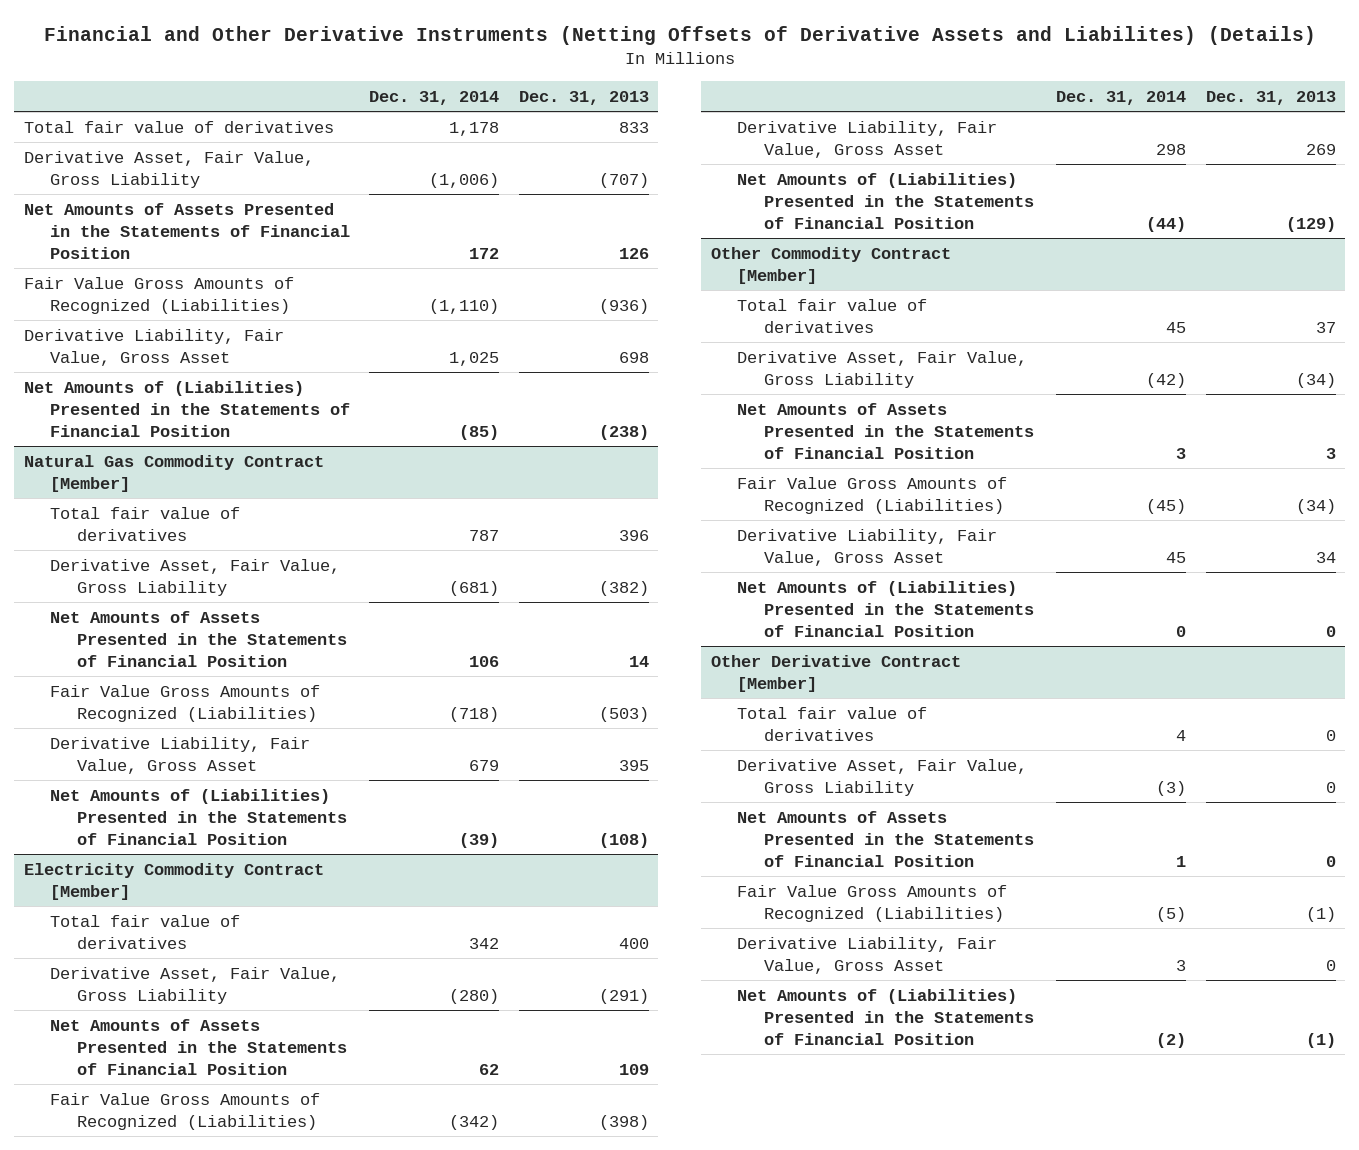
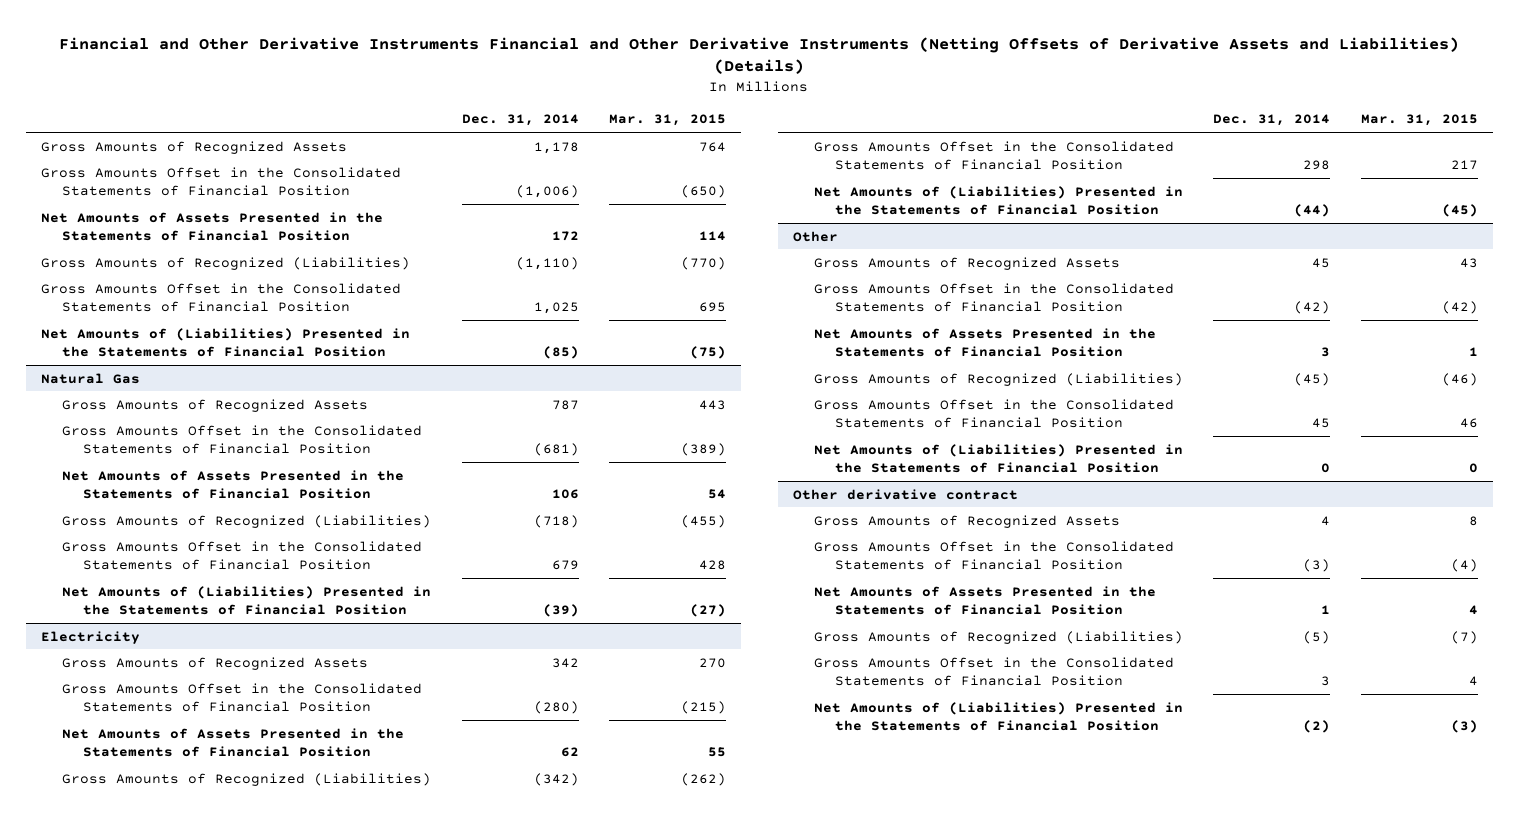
[43,25,1316,45] Financial and Other Derivative Instruments (Netting Offsets of Derivative Assets and Liabilites) (Details) -> [59,36,1460,75] Financial and Other Derivative Instruments Financial and Other Derivative Instruments (Netting Offsets of Derivative Assets and Liabilities) (Details)
[518,90,649,105] Dec. 31, 2013 -> none
none -> [609,114,727,127] Mar. 31, 2015
[23,120,334,133] Total fair value of derivatives -> [41,140,348,154] Gross Amounts of Recognized Assets
[23,150,314,188] Derivative Asset, Fair Value, Gross Liability -> [41,166,402,196] Gross Amounts Offset in the Consolidated Statements of Financial Position
[23,276,294,314] Fair Value Gross Amounts of Recognized (Liabilities) -> [41,256,411,270] Gross Amounts of Recognized (Liabilities)
[23,328,284,366] Derivative Liability, Fair Value, Gross Asset -> [41,282,402,312] Gross Amounts Offset in the Consolidated Statements of Financial Position
[23,454,324,492] Natural Gas Commodity Contract [Member] -> [41,372,141,384] Natural Gas
[50,506,241,541] Total fair value of derivatives -> [62,398,369,412] Gross Amounts of Recognized Assets
[50,558,341,596] Derivative Asset, Fair Value, Gross Liability -> [62,424,423,454] Gross Amounts Offset in the Consolidated Statements of Financial Position
[50,684,321,722] Fair Value Gross Amounts of Recognized (Liabilities) -> [62,514,432,528] Gross Amounts of Recognized (Liabilities)
[50,736,311,774] Derivative Liability, Fair Value, Gross Asset -> [62,540,423,570] Gross Amounts Offset in the Consolidated Statements of Financial Position
[23,862,324,900] Electricity Commodity Contract [Member] -> [41,630,141,644] Electricity
[50,914,241,949] Total fair value of derivatives -> [62,656,369,670] Gross Amounts of Recognized Assets
[50,966,341,1004] Derivative Asset, Fair Value, Gross Liability -> [62,682,423,712] Gross Amounts Offset in the Consolidated Statements of Financial Position
[50,1092,321,1130] Fair Value Gross Amounts of Recognized (Liabilities) -> [62,772,432,786] Gross Amounts of Recognized (Liabilities)
[737,120,998,158] Derivative Liability, Fair Value, Gross Asset -> [813,140,1174,170] Gross Amounts Offset in the Consolidated Statements of Financial Position
[710,246,951,284] Other Commodity Contract [Member] -> [792,230,838,242] Other
[737,298,928,333] Total fair value of derivatives -> [813,256,1120,270] Gross Amounts of Recognized Assets
[737,350,1028,388] Derivative Asset, Fair Value, Gross Liability -> [813,282,1174,312] Gross Amounts Offset in the Consolidated Statements of Financial Position
[737,476,1008,514] Fair Value Gross Amounts of Recognized (Liabilities) -> [813,372,1183,386] Gross Amounts of Recognized (Liabilities)
[737,528,998,566] Derivative Liability, Fair Value, Gross Asset -> [813,398,1174,428] Gross Amounts Offset in the Consolidated Statements of Financial Position
[710,654,961,692] Other Derivative Contract [Member] -> [792,488,1018,500] Other derivative contract
[737,706,928,741] Total fair value of derivatives -> [813,514,1120,528] Gross Amounts of Recognized Assets
[737,758,1028,796] Derivative Asset, Fair Value, Gross Liability -> [813,540,1174,570] Gross Amounts Offset in the Consolidated Statements of Financial Position
[737,884,1008,922] Fair Value Gross Amounts of Recognized (Liabilities) -> [813,630,1183,644] Gross Amounts of Recognized (Liabilities)
[737,936,998,974] Derivative Liability, Fair Value, Gross Asset -> [813,656,1174,686] Gross Amounts Offset in the Consolidated Statements of Financial Position

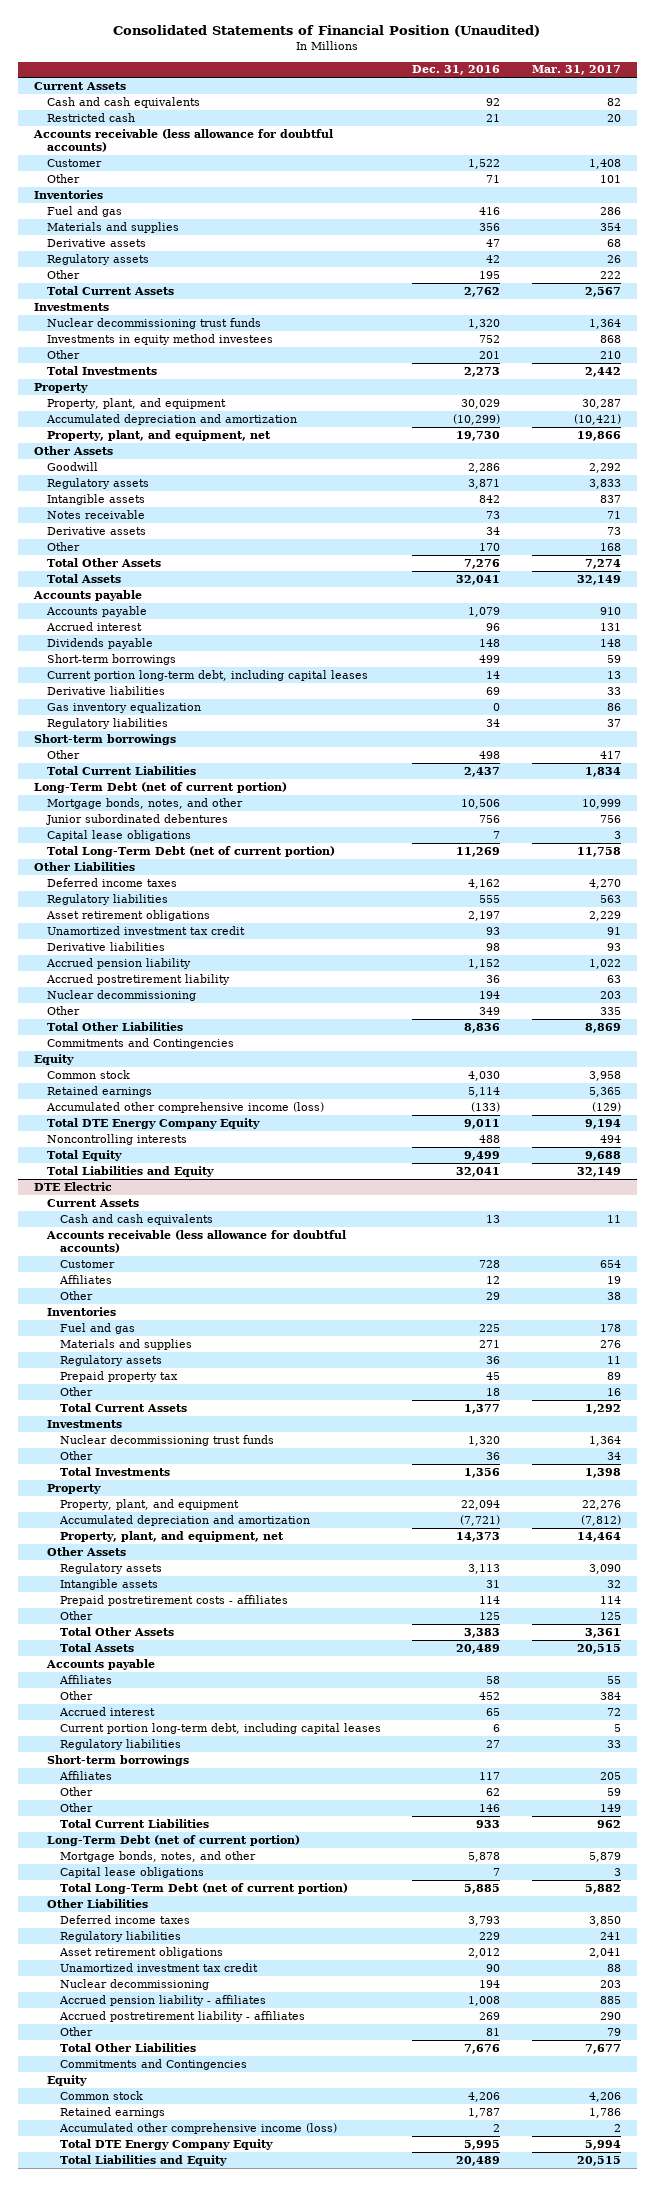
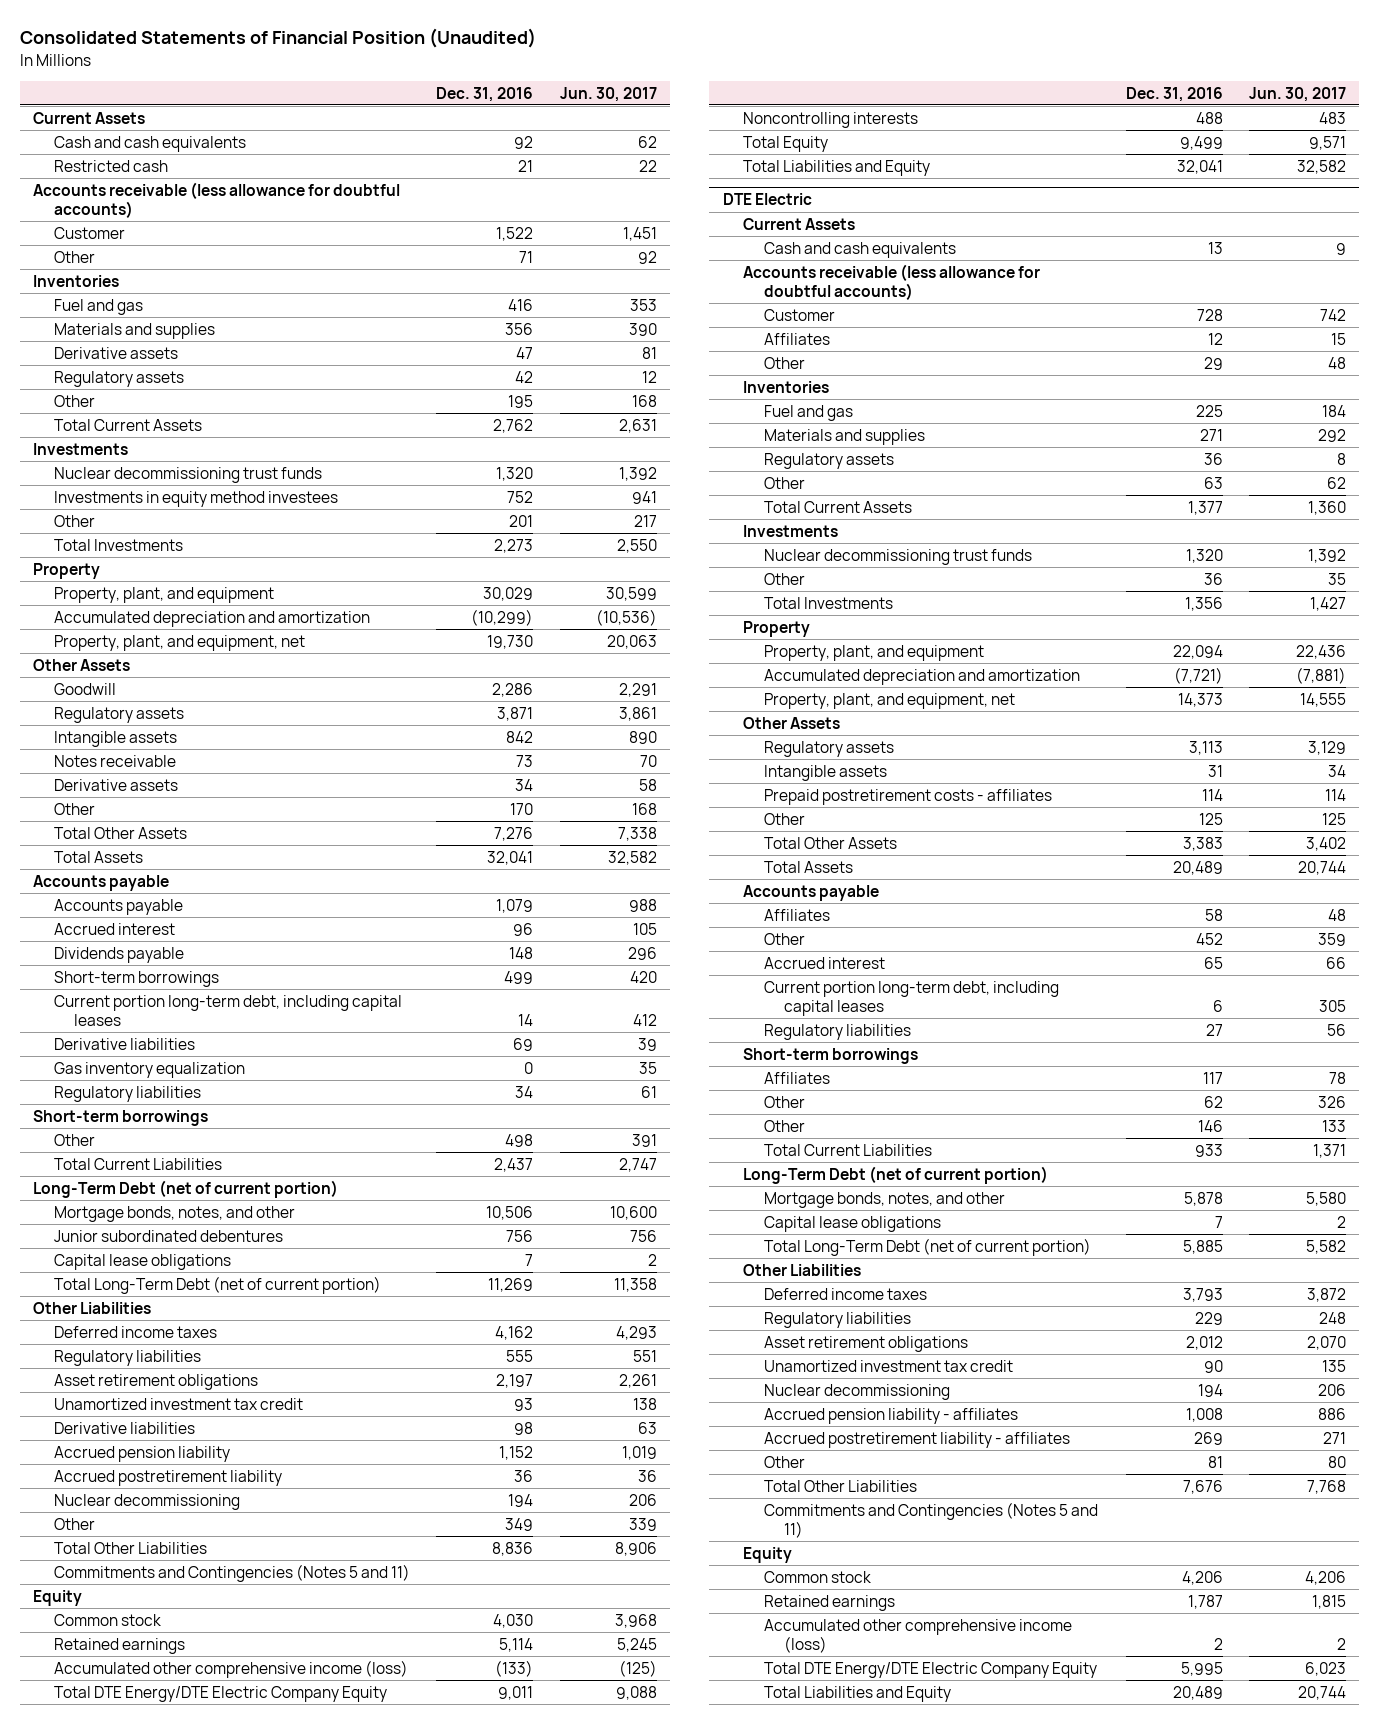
[531,65,621,76] Mar. 31, 2017 -> none
none -> [560,86,658,102] Jun. 30, 2017
[46,1037,234,1049] Commitments and Contingencies -> [53,1563,410,1582] Commitments and Contingencies (Notes 5 and 11)
[46,1117,260,1129] Total DTE Energy Company Equity -> [53,1685,387,1702] Total DTE Energy/DTE Electric Company Equity
[59,1370,178,1382] Prepaid property tax -> none
[486,1387,501,1396] 18 -> [1203,476,1223,489] 63
[59,2058,247,2070] Commitments and Contingencies -> [763,1501,1098,1539] Commitments and Contingencies (Notes 5 and 11)
[59,2138,273,2150] Total DTE Energy Company Equity -> [763,1661,1097,1678] Total DTE Energy/DTE Electric Company Equity

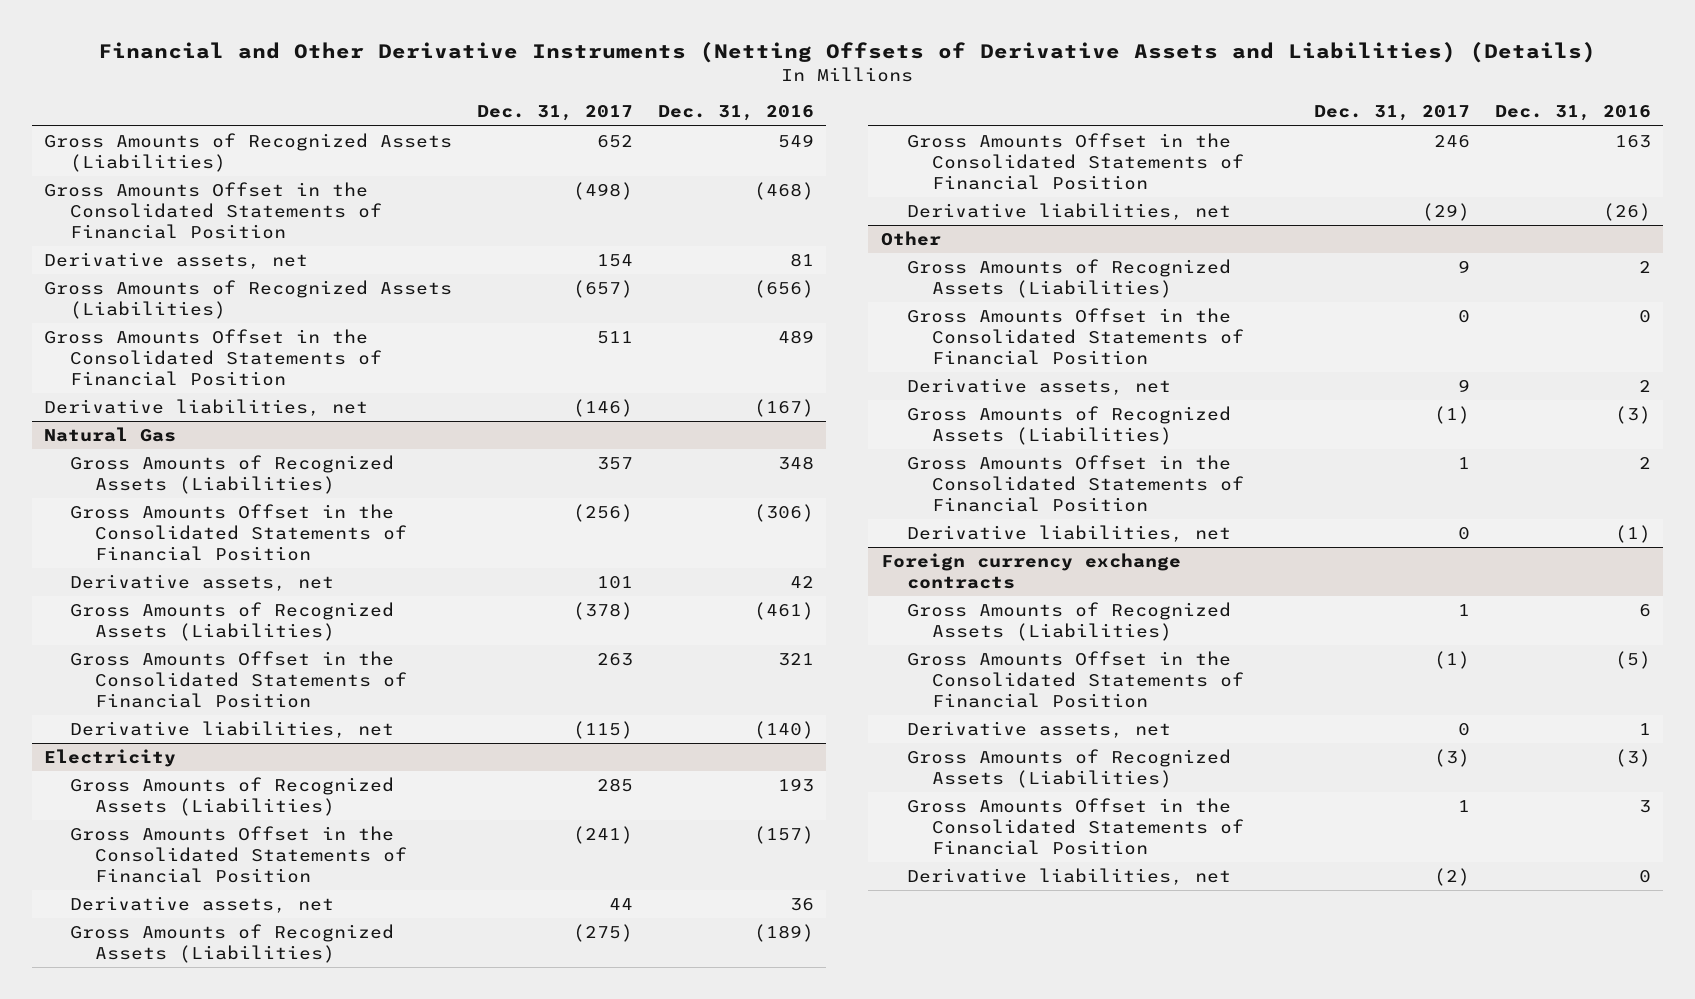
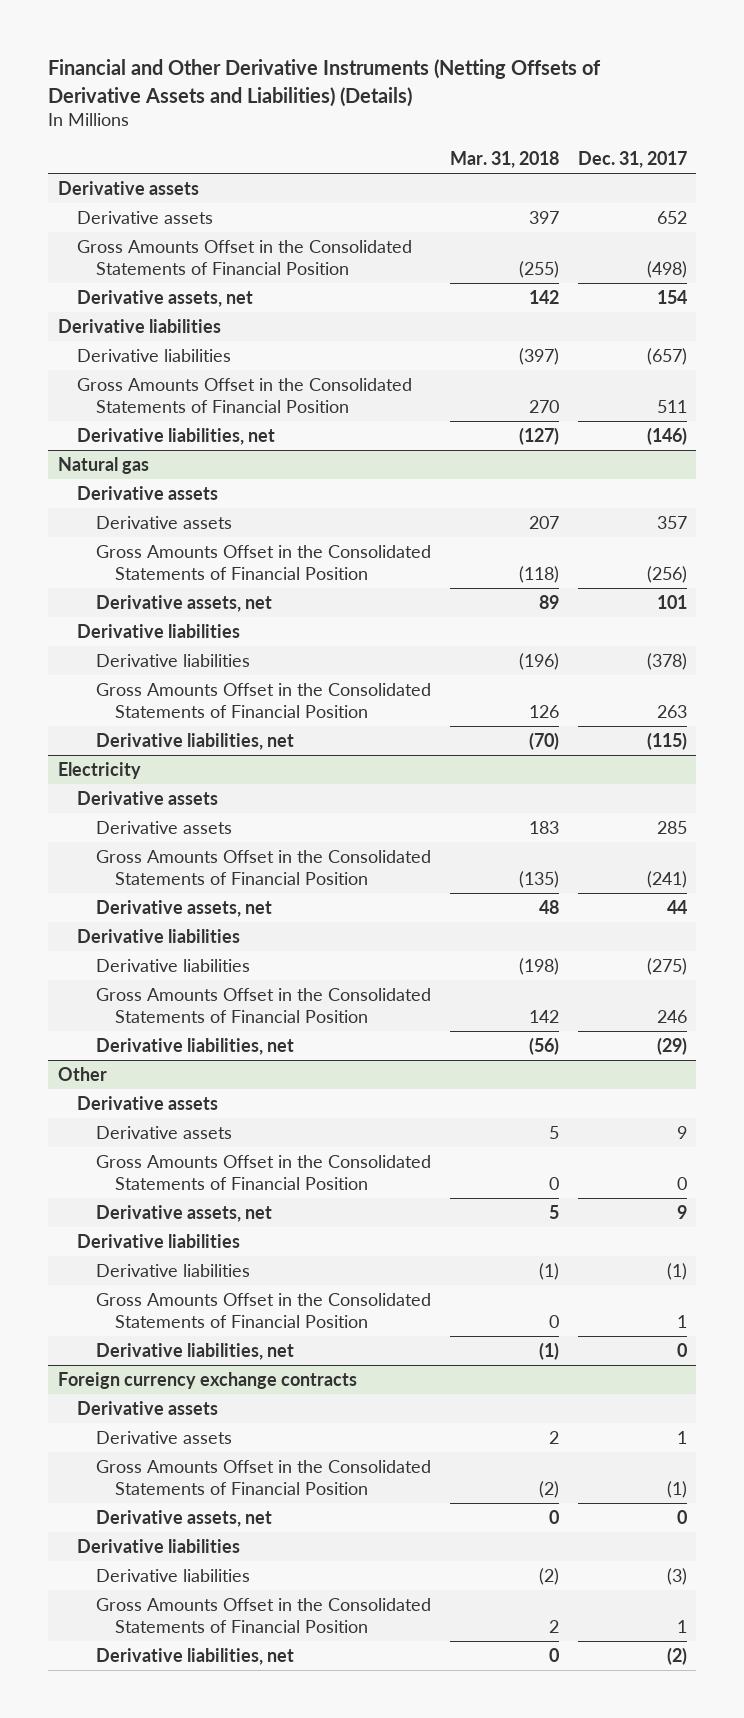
[657,105,814,122] Dec. 31, 2016 -> none
none -> [449,150,559,168] Mar. 31, 2018
none -> [57,180,199,195] Derivative assets
[43,132,452,172] Gross Amounts of Recognized Assets (Liabilities) -> [76,210,213,224] Derivative assets
none -> [57,318,221,333] Derivative liabilities
[43,279,452,319] Gross Amounts of Recognized Assets (Liabilities) -> [76,348,231,362] Derivative liabilities
[43,426,176,442] Natural Gas -> [57,456,149,474] Natural gas
none -> [76,485,218,500] Derivative assets
[69,454,394,494] Gross Amounts of Recognized Assets (Liabilities) -> [95,515,232,529] Derivative assets
none -> [76,623,240,638] Derivative liabilities
[69,601,394,641] Gross Amounts of Recognized Assets (Liabilities) -> [95,653,250,667] Derivative liabilities
none -> [76,790,218,805] Derivative assets
[69,776,394,816] Gross Amounts of Recognized Assets (Liabilities) -> [95,820,232,834] Derivative assets
none -> [76,928,240,943] Derivative liabilities
[69,923,394,963] Gross Amounts of Recognized Assets (Liabilities) -> [95,958,250,972] Derivative liabilities
none -> [76,1095,218,1110] Derivative assets
[906,258,1231,298] Gross Amounts of Recognized Assets (Liabilities) -> [95,1125,232,1139] Derivative assets
none -> [76,1233,240,1248] Derivative liabilities
[906,405,1231,445] Gross Amounts of Recognized Assets (Liabilities) -> [95,1263,250,1277] Derivative liabilities
none -> [76,1400,218,1415] Derivative assets
[906,601,1231,641] Gross Amounts of Recognized Assets (Liabilities) -> [95,1430,232,1444] Derivative assets
none -> [76,1538,240,1553] Derivative liabilities
[906,748,1231,788] Gross Amounts of Recognized Assets (Liabilities) -> [95,1568,250,1582] Derivative liabilities

